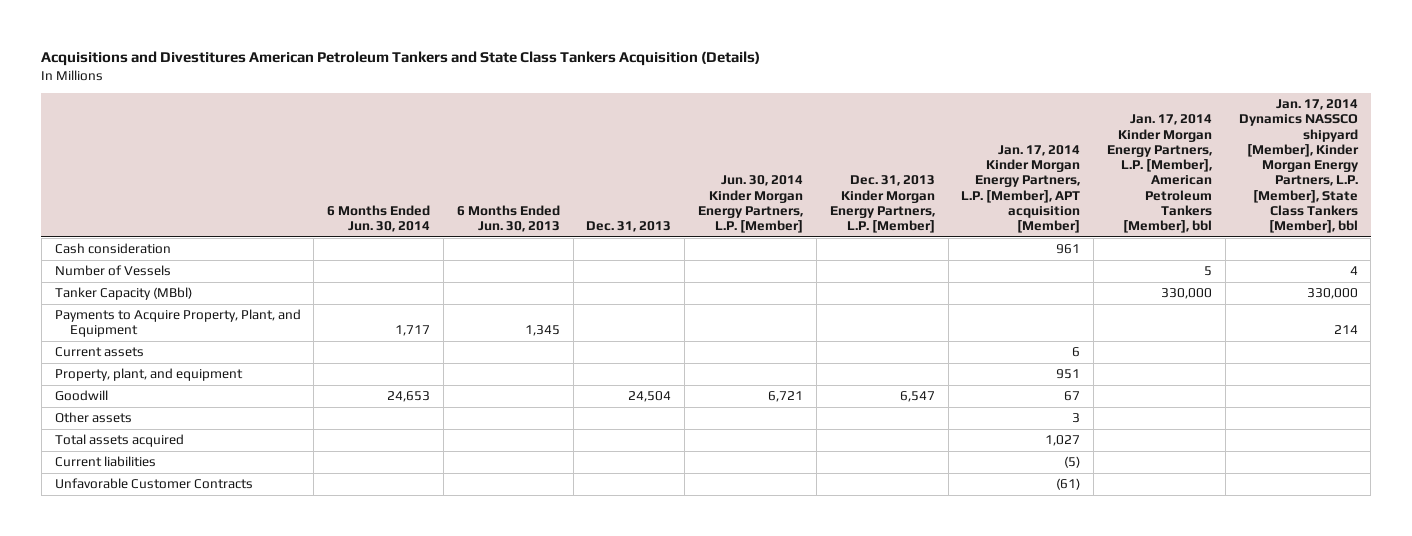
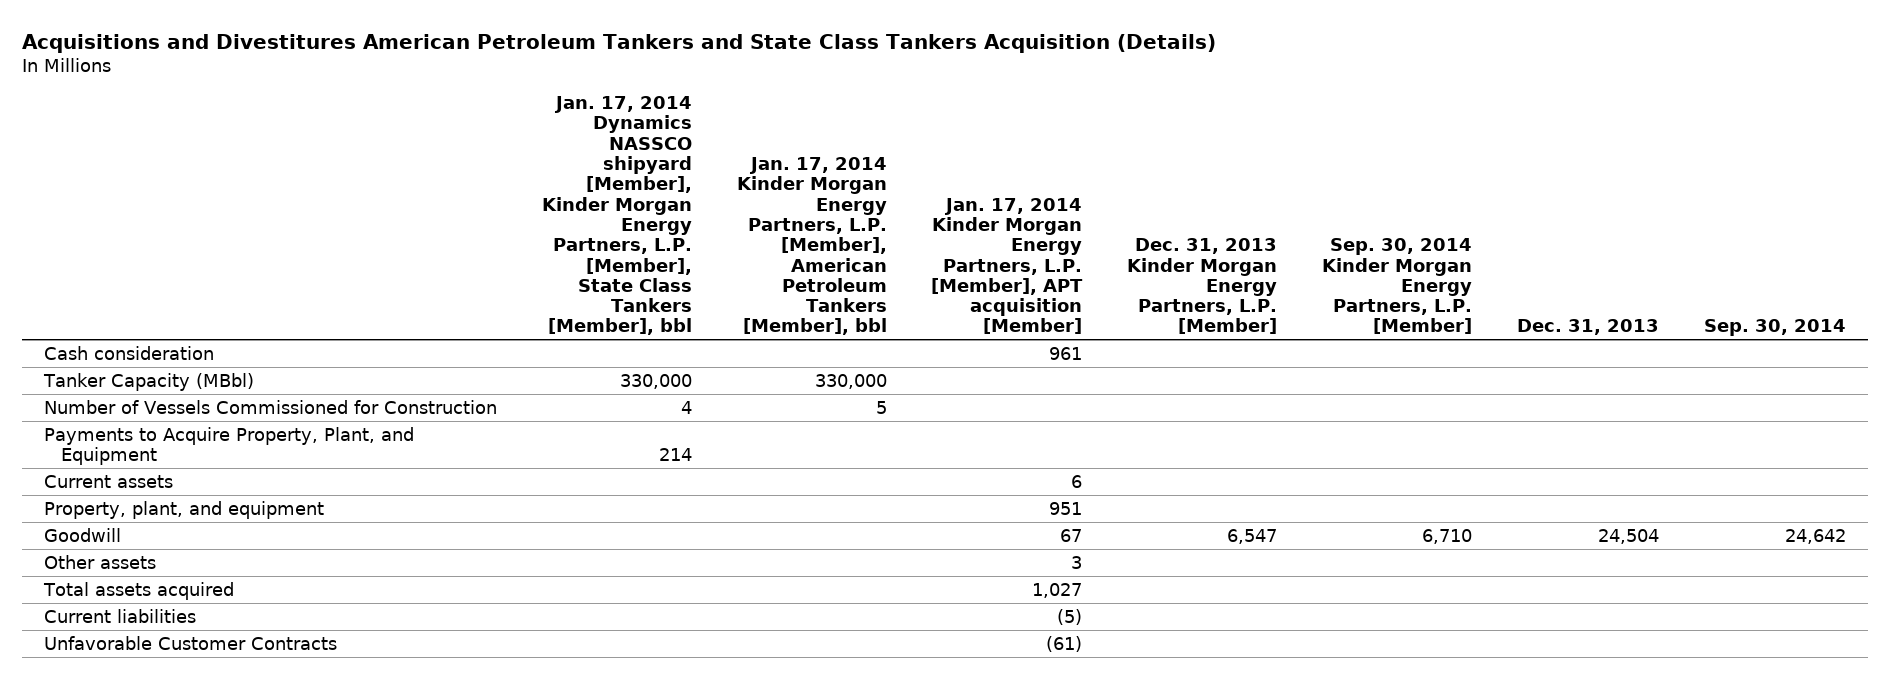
[327,204,431,233] 6 Months Ended Jun. 30, 2014 -> none
[456,204,560,233] 6 Months Ended Jun. 30, 2013 -> none
[698,175,804,234] Jun. 30, 2014 Kinder Morgan Energy Partners, L.P. [Member] -> none
none -> [1322,238,1473,335] Sep. 30, 2014 Kinder Morgan Energy Partners, L.P. [Member]
none -> [1703,319,1846,337] Sep. 30, 2014
[54,265,171,277] Number of Vessels -> none
none -> [44,399,498,414] Number of Vessels Commissioned for Construction

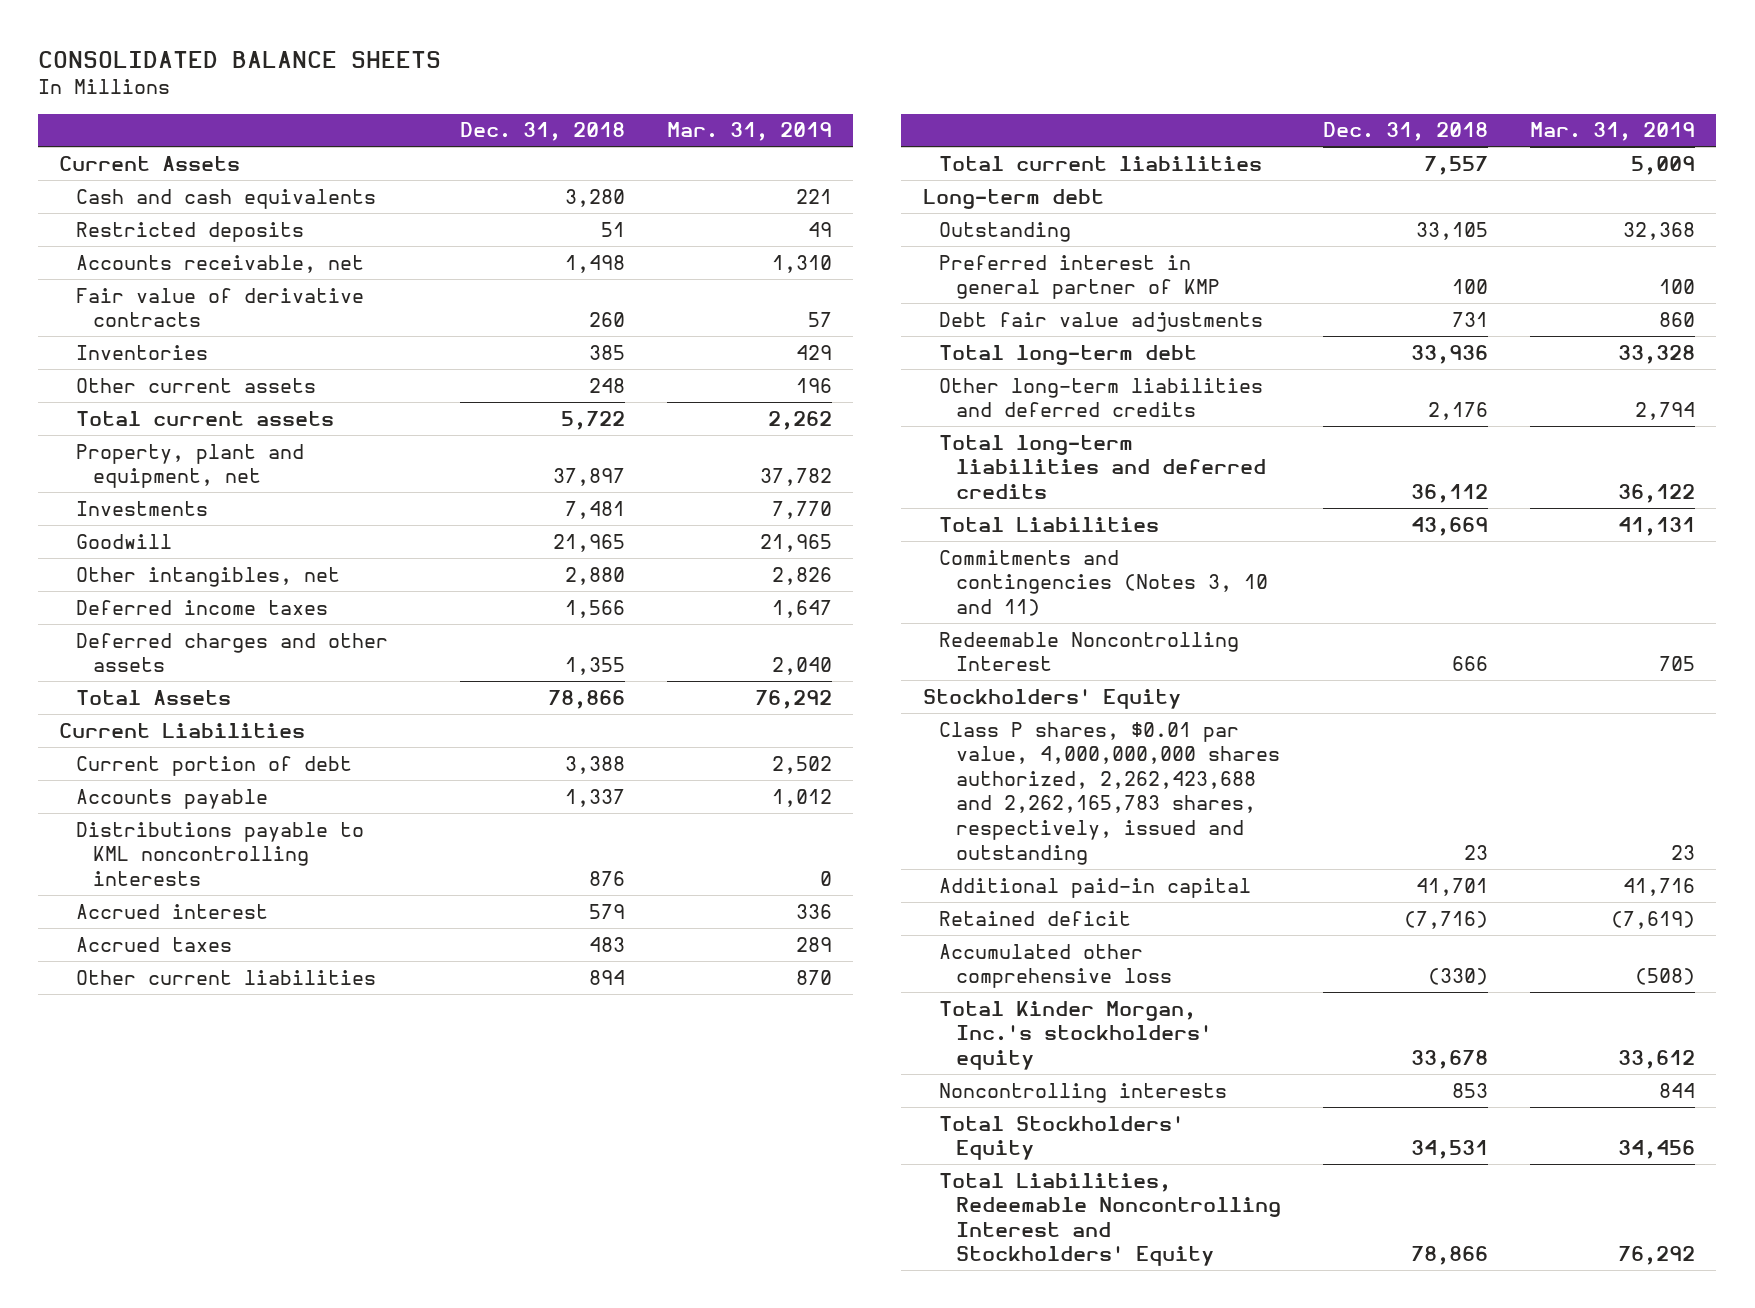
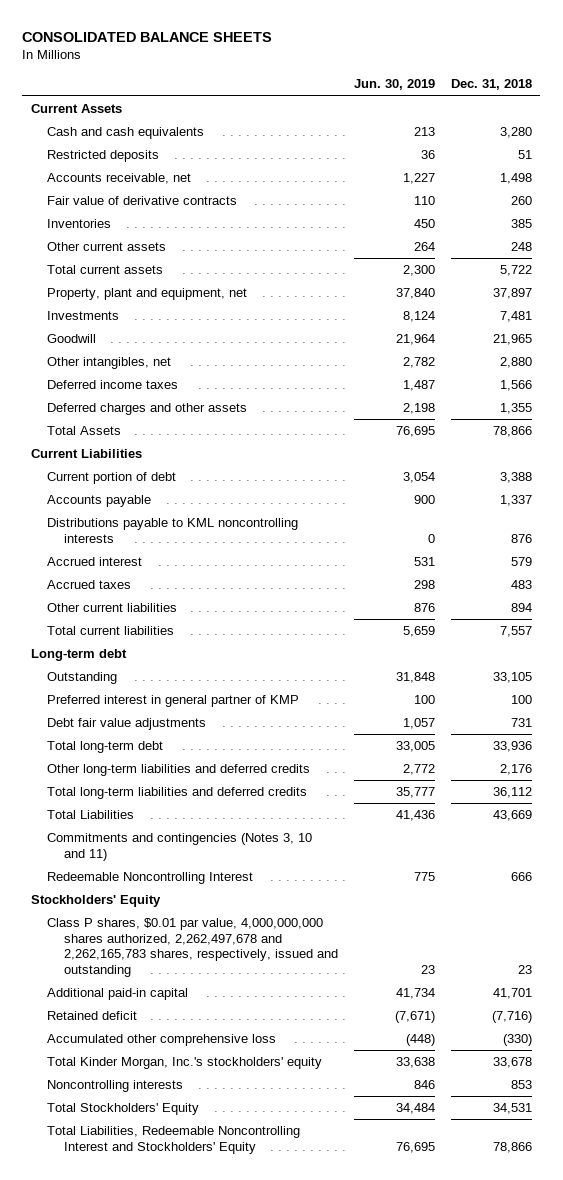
[667,122,833,142] Mar. 31, 2019 -> none
none -> [353,79,435,91] Jun. 30, 2019
[939,721,1281,865] Class P shares, $0.01 par value, 4,000,000,000 shares authorized, 2,262,423,688 and 2,262,165,783 shares, respectively, issued and outstanding -> [47,918,338,977] Class P shares, $0.01 par value, 4,000,000,000 shares authorized, 2,262,497,678 and 2,262,165,783 shares, respectively, issued and outstanding

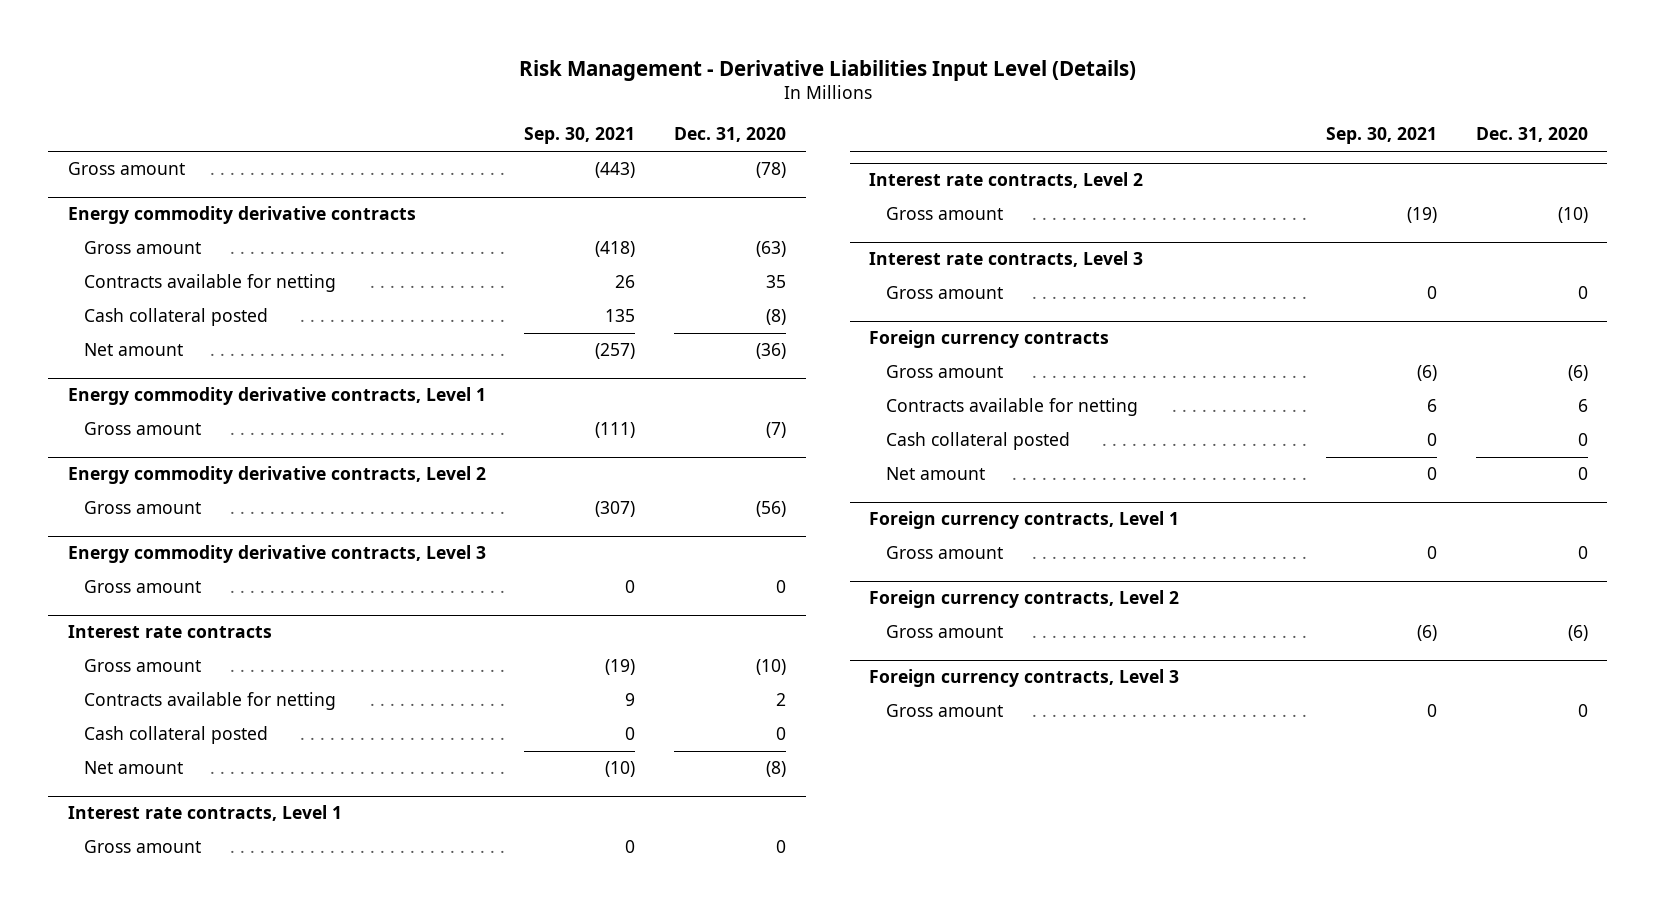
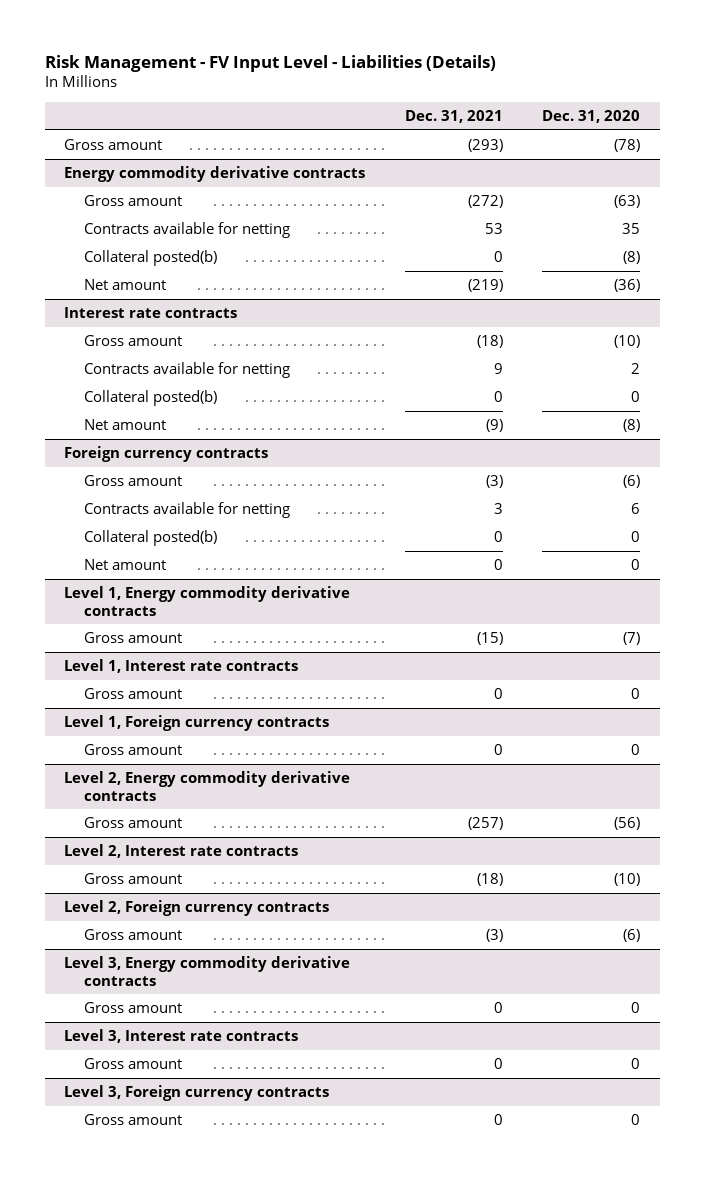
[518,59,1136,81] Risk Management - Derivative Liabilities Input Level (Details) -> [44,54,496,72] Risk Management - FV Input Level - Liabilities (Details)
[524,127,636,145] Sep. 30, 2021 -> none
none -> [404,110,503,124] Dec. 31, 2021
[84,308,269,327] Cash collateral posted -> [84,250,218,267] Collateral posted(b)
[67,387,486,406] Energy commodity derivative contracts, Level 1 -> none
[84,422,202,436] Gross amount -> none
[67,466,486,485] Energy commodity derivative contracts, Level 2 -> none
[84,501,202,515] Gross amount -> none
[67,545,486,564] Energy commodity derivative contracts, Level 3 -> none
[84,580,202,594] Gross amount -> none
[84,726,269,745] Cash collateral posted -> [84,390,218,407] Collateral posted(b)
[67,805,342,822] Interest rate contracts, Level 1 -> none
[84,840,202,854] Gross amount -> none
[869,172,1144,189] Interest rate contracts, Level 2 -> none
[885,207,1003,221] Gross amount -> none
[869,251,1144,268] Interest rate contracts, Level 3 -> none
[885,286,1003,300] Gross amount -> none
[885,432,1070,451] Cash collateral posted -> [84,530,218,547] Collateral posted(b)
[869,511,1180,530] Foreign currency contracts, Level 1 -> none
none -> [64,586,351,616] Level 1, Energy commodity derivative contracts
none -> [84,632,183,644] Gross amount
none -> [64,659,299,674] Level 1, Interest rate contracts
none -> [64,715,330,732] Level 1, Foreign currency contracts
none -> [84,744,183,756] Gross amount
none -> [64,771,351,801] Level 2, Energy commodity derivative contracts
none -> [84,817,183,829] Gross amount
none -> [64,844,299,859] Level 2, Interest rate contracts
none -> [84,873,183,885] Gross amount
[869,590,1180,609] Foreign currency contracts, Level 2 -> [64,900,330,917] Level 2, Foreign currency contracts
[869,669,1180,688] Foreign currency contracts, Level 3 -> none
none -> [64,956,351,986] Level 3, Energy commodity derivative contracts
none -> [64,1029,299,1044] Level 3, Interest rate contracts
none -> [84,1058,183,1070] Gross amount
none -> [64,1085,330,1102] Level 3, Foreign currency contracts
none -> [84,1114,183,1126] Gross amount

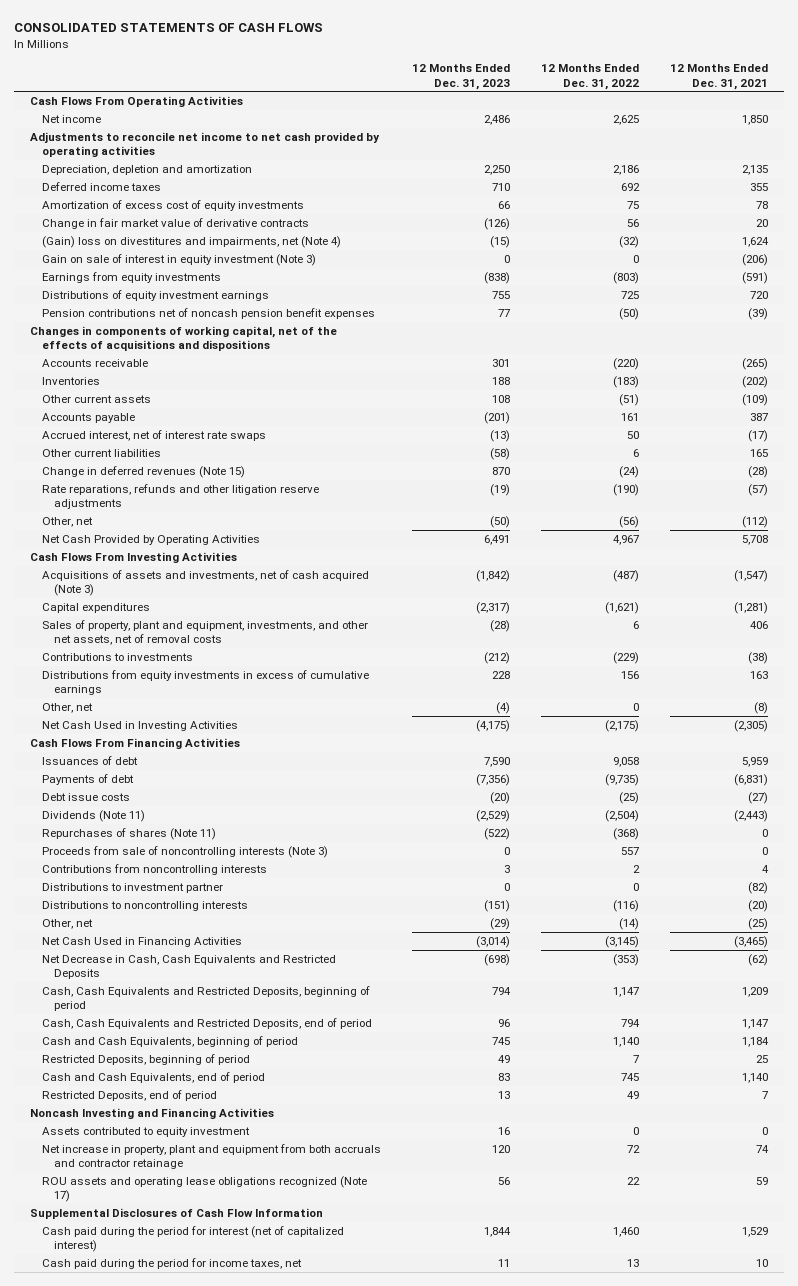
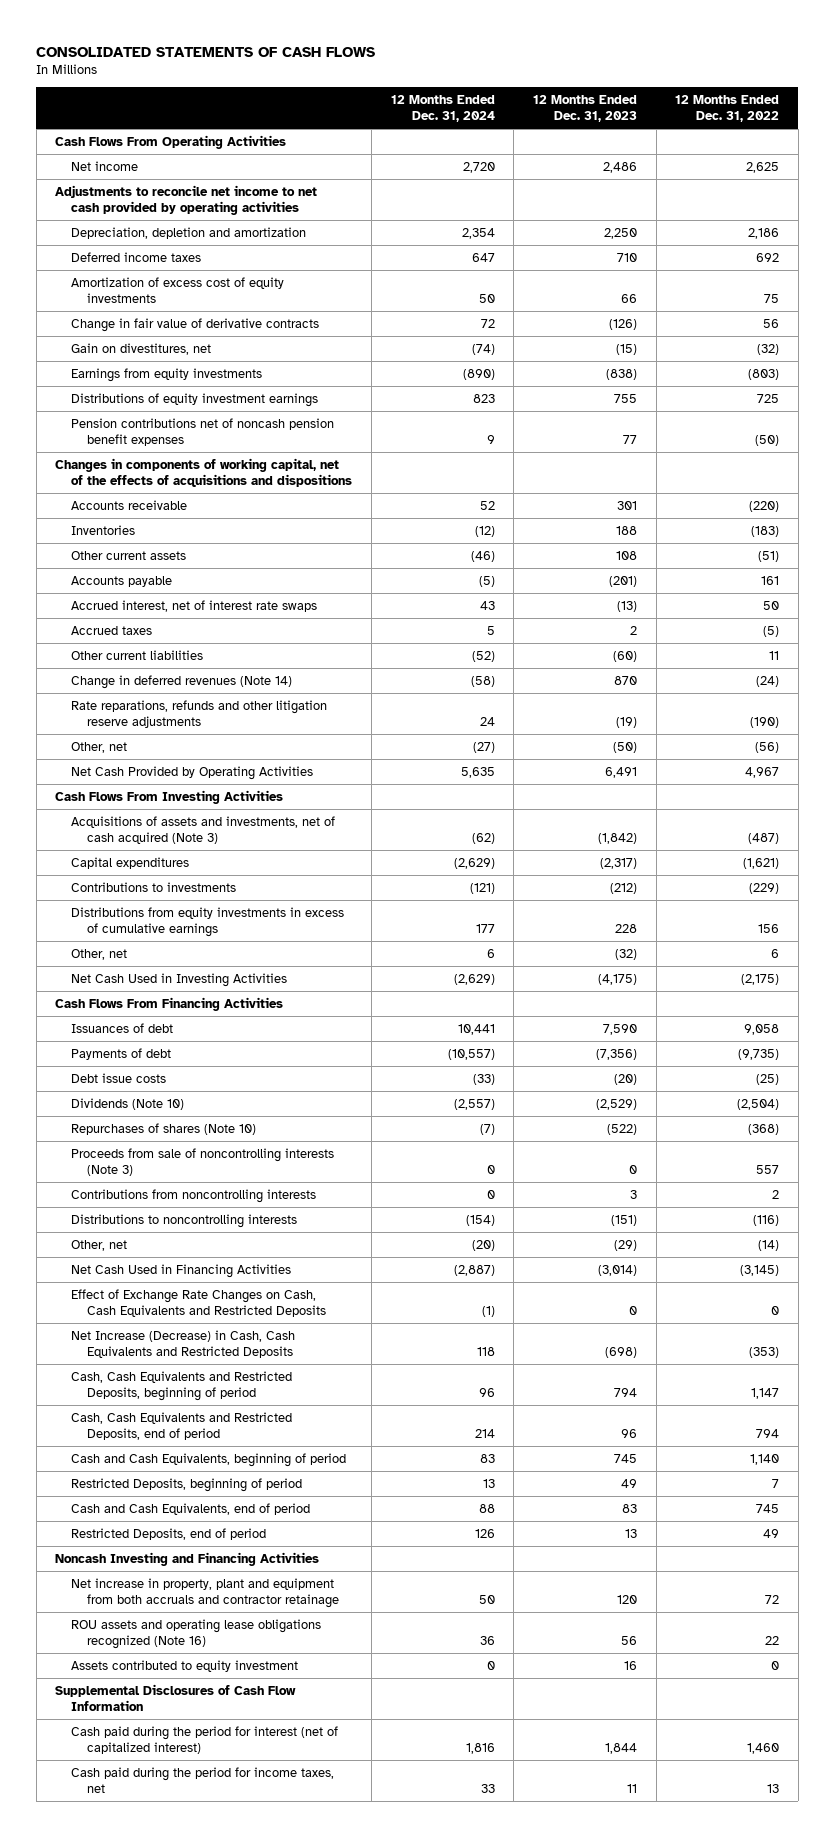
[670,64,769,90] 12 Months Ended Dec. 31, 2021 -> none
none -> [390,95,495,123] 12 Months Ended Dec. 31, 2024
[42,253,317,266] Gain on sale of interest in equity investment (Note 3) -> none
[42,217,310,229] Change in fair market value of derivative contracts -> [71,318,320,333] Change in fair value of derivative contracts
[42,235,342,248] (Gain) loss on divestitures and impairments, net (Note 4) -> [71,343,212,356] Gain on divestitures, net
none -> [71,626,153,636] Accrued taxes
[490,447,511,460] (58) -> [612,651,637,663] (60)
[633,448,640,457] 6 -> [769,651,780,661] 11
[42,465,246,478] Change in deferred revenues (Note 15) -> [71,675,293,690] Change in deferred revenues (Note 14)
[42,619,369,646] Sales of property, plant and equipment, investments, and other net assets, net of removal costs -> none
[496,701,511,714] (4) -> [614,949,637,961] (32)
[633,702,640,711] 0 -> [771,949,780,959] 6
[42,809,146,822] Dividends (Note 11) -> [71,1098,185,1111] Dividends (Note 10)
[42,827,217,840] Repurchases of shares (Note 11) -> [71,1123,257,1136] Repurchases of shares (Note 10)
[42,882,224,893] Distributions to investment partner -> none
none -> [71,1289,327,1317] Effect of Exchange Rate Changes on Cash, Cash Equivalents and Restricted Deposits
[42,954,337,980] Net Decrease in Cash, Cash Equivalents and Restricted Deposits -> [71,1330,296,1358] Net Increase (Decrease) in Cash, Cash Equivalents and Restricted Deposits
[42,1175,368,1203] ROU assets and operating lease obligations recognized (Note 17) -> [71,1619,322,1649] ROU assets and operating lease obligations recognized (Note 16)
[42,1126,251,1137] Assets contributed to equity investment -> [71,1660,299,1673] Assets contributed to equity investment

